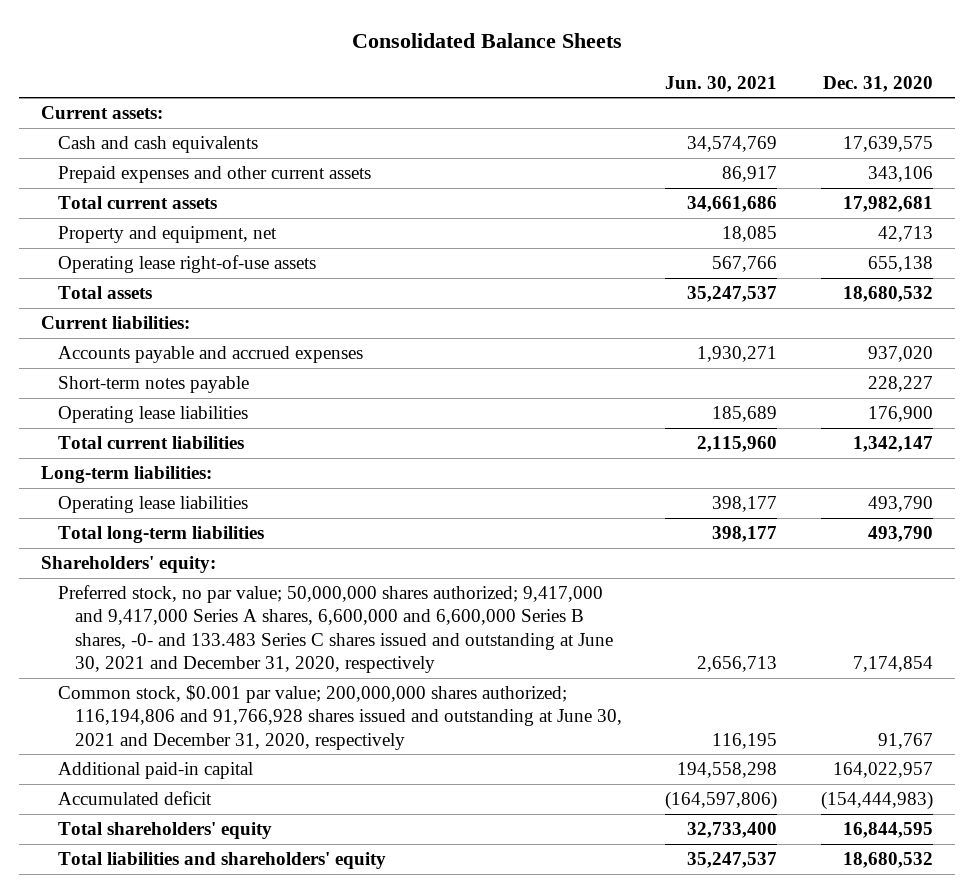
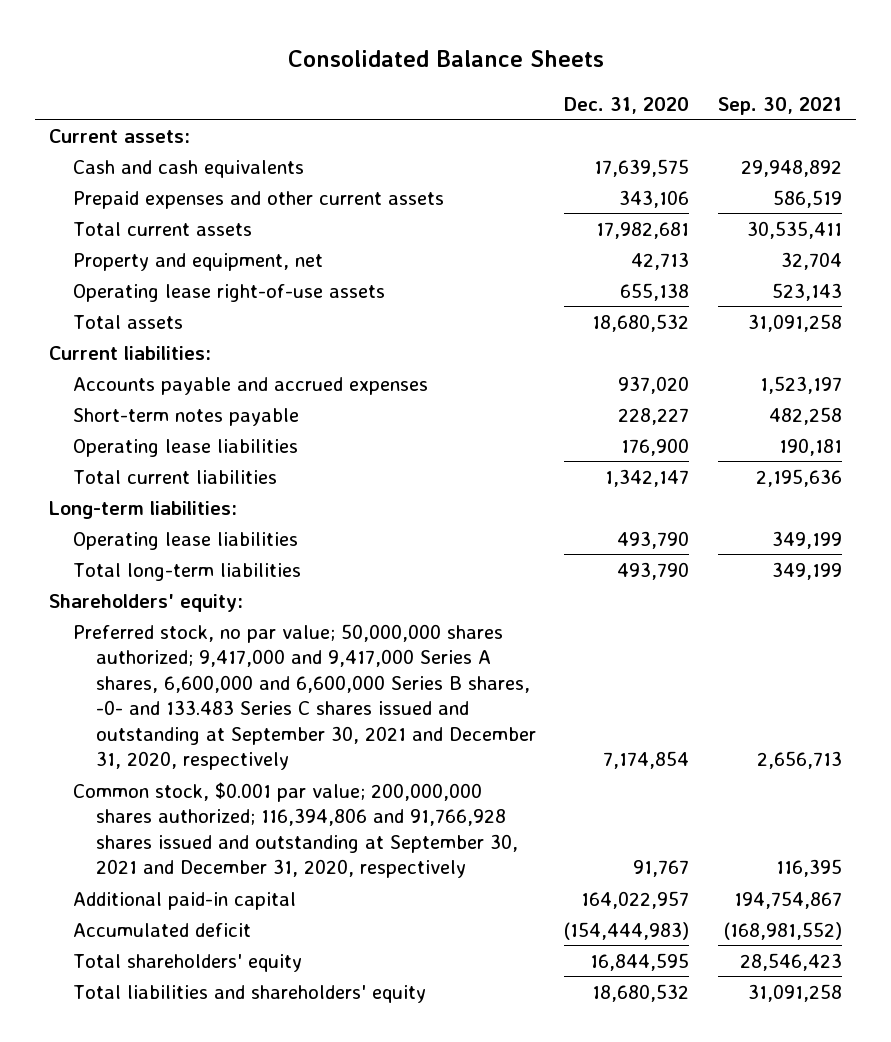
[665,75,778,92] Jun. 30, 2021 -> none
none -> [717,96,842,115] Sep. 30, 2021
[57,585,613,673] Preferred stock, no par value; 50,000,000 shares authorized; 9,417,000 and 9,417,000 Series A shares, 6,600,000 and 6,600,000 Series B shares, -0- and 133.483 Series C shares issued and outstanding at June 30, 2021 and December 31, 2020, respectively -> [72,623,536,771] Preferred stock, no par value; 50,000,000 shares authorized; 9,417,000 and 9,417,000 Series A shares, 6,600,000 and 6,600,000 Series B shares, -0- and 133.483 Series C shares issued and outstanding at September 30, 2021 and December 31, 2020, respectively
[57,685,622,750] Common stock, $0.001 par value; 200,000,000 shares authorized; 116,194,806 and 91,766,928 shares issued and outstanding at June 30, 2021 and December 31, 2020, respectively -> [72,781,518,879] Common stock, $0.001 par value; 200,000,000 shares authorized; 116,394,806 and 91,766,928 shares issued and outstanding at September 30, 2021 and December 31, 2020, respectively

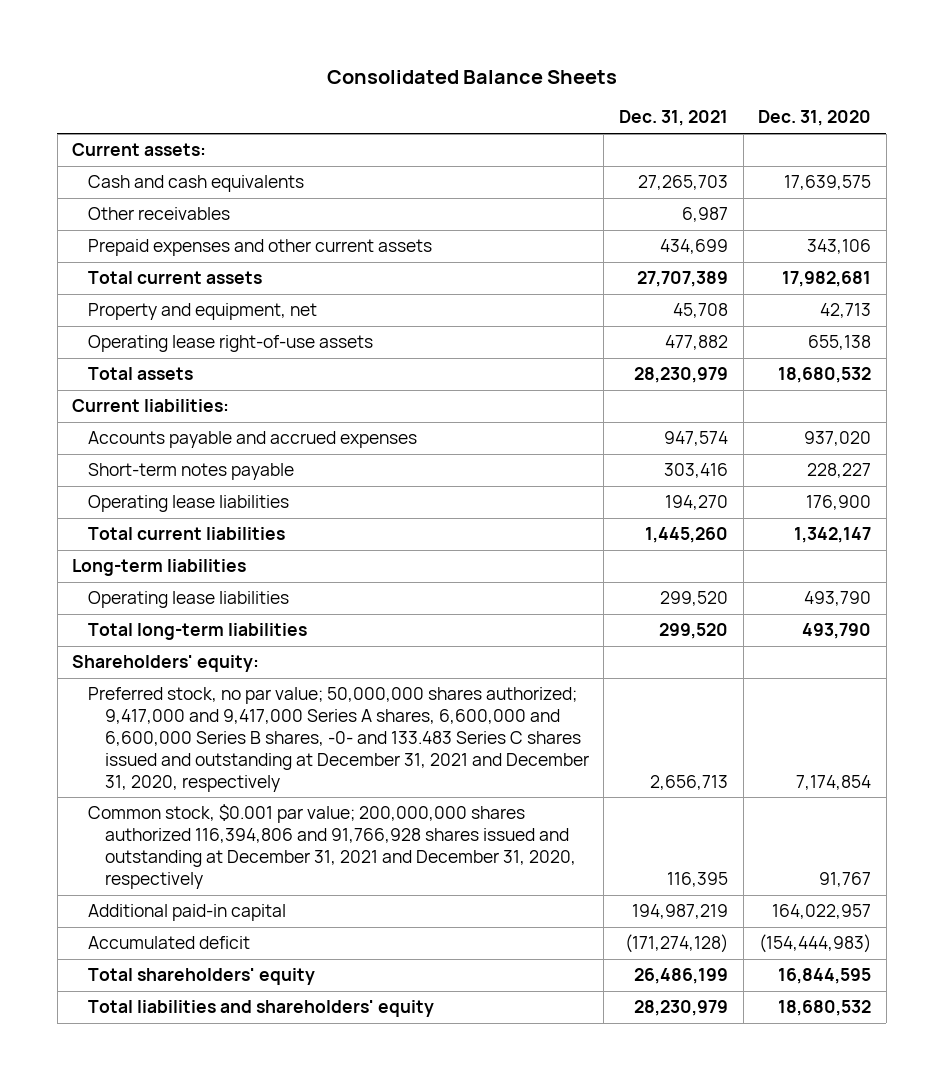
[717,96,842,115] Sep. 30, 2021 -> none
none -> [619,110,729,127] Dec. 31, 2021
none -> [88,207,231,221] Other receivables
[49,500,238,519] Long-term liabilities: -> [72,559,247,577] Long-term liabilities
[72,623,536,771] Preferred stock, no par value; 50,000,000 shares authorized; 9,417,000 and 9,417,000 Series A shares, 6,600,000 and 6,600,000 Series B shares, -0- and 133.483 Series C shares issued and outstanding at September 30, 2021 and December 31, 2020, respectively -> [88,687,589,792] Preferred stock, no par value; 50,000,000 shares authorized; 9,417,000 and 9,417,000 Series A shares, 6,600,000 and 6,600,000 Series B shares, -0- and 133.483 Series C shares issued and outstanding at December 31, 2021 and December 31, 2020, respectively
[72,781,518,879] Common stock, $0.001 par value; 200,000,000 shares authorized; 116,394,806 and 91,766,928 shares issued and outstanding at September 30, 2021 and December 31, 2020, respectively -> [88,804,576,889] Common stock, $0.001 par value; 200,000,000 shares authorized 116,394,806 and 91,766,928 shares issued and outstanding at December 31, 2021 and December 31, 2020, respectively

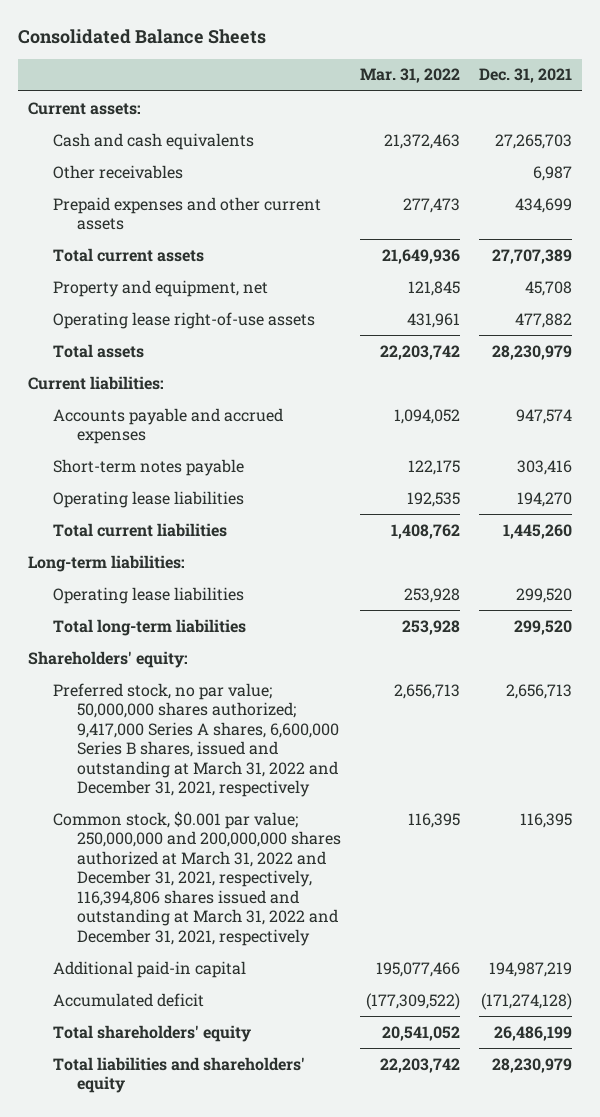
[758,110,872,127] Dec. 31, 2020 -> none
none -> [360,68,461,84] Mar. 31, 2022
[72,559,247,577] Long-term liabilities -> [27,554,185,572] Long-term liabilities:
[88,687,589,792] Preferred stock, no par value; 50,000,000 shares authorized; 9,417,000 and 9,417,000 Series A shares, 6,600,000 and 6,600,000 Series B shares, -0- and 133.483 Series C shares issued and outstanding at December 31, 2021 and December 31, 2020, respectively -> [52,682,340,798] Preferred stock, no par value; 50,000,000 shares authorized; 9,417,000 Series A shares, 6,600,000 Series B shares, issued and outstanding at March 31, 2022 and December 31, 2021, respectively
[88,804,576,889] Common stock, $0.001 par value; 200,000,000 shares authorized 116,394,806 and 91,766,928 shares issued and outstanding at December 31, 2021 and December 31, 2020, respectively -> [52,810,342,946] Common stock, $0.001 par value; 250,000,000 and 200,000,000 shares authorized at March 31, 2022 and December 31, 2021, respectively, 116,394,806 shares issued and outstanding at March 31, 2022 and December 31, 2021, respectively

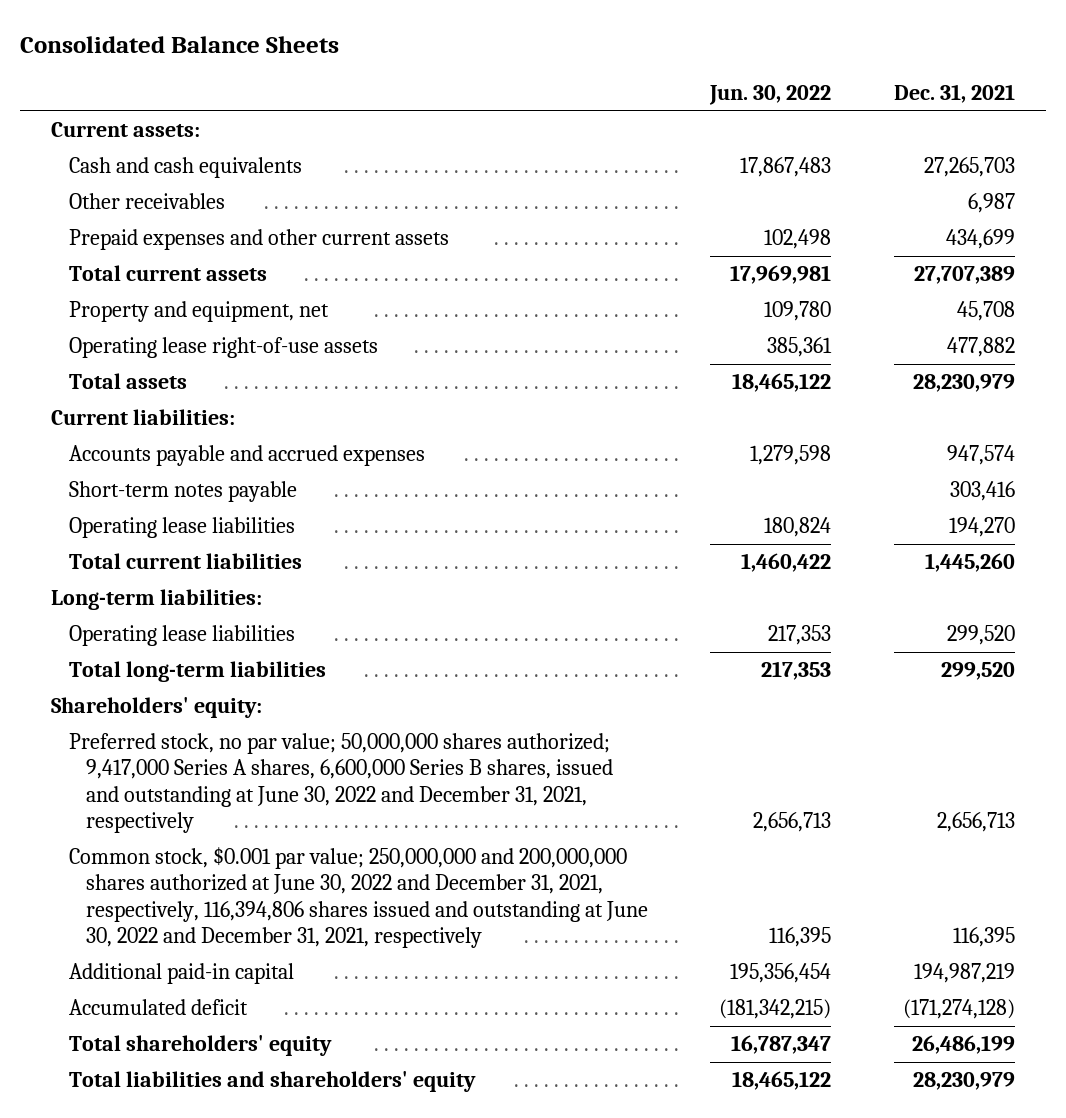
[360,68,461,84] Mar. 31, 2022 -> none
none -> [709,85,832,106] Jun. 30, 2022
[52,682,340,798] Preferred stock, no par value; 50,000,000 shares authorized; 9,417,000 Series A shares, 6,600,000 Series B shares, issued and outstanding at March 31, 2022 and December 31, 2021, respectively -> [68,733,613,834] Preferred stock, no par value; 50,000,000 shares authorized; 9,417,000 Series A shares, 6,600,000 Series B shares, issued and outstanding at June 30, 2022 and December 31, 2021, respectively
[52,810,342,946] Common stock, $0.001 par value; 250,000,000 and 200,000,000 shares authorized at March 31, 2022 and December 31, 2021, respectively, 116,394,806 shares issued and outstanding at March 31, 2022 and December 31, 2021, respectively -> [68,847,648,949] Common stock, $0.001 par value; 250,000,000 and 200,000,000 shares authorized at June 30, 2022 and December 31, 2021, respectively, 116,394,806 shares issued and outstanding at June 30, 2022 and December 31, 2021, respectively

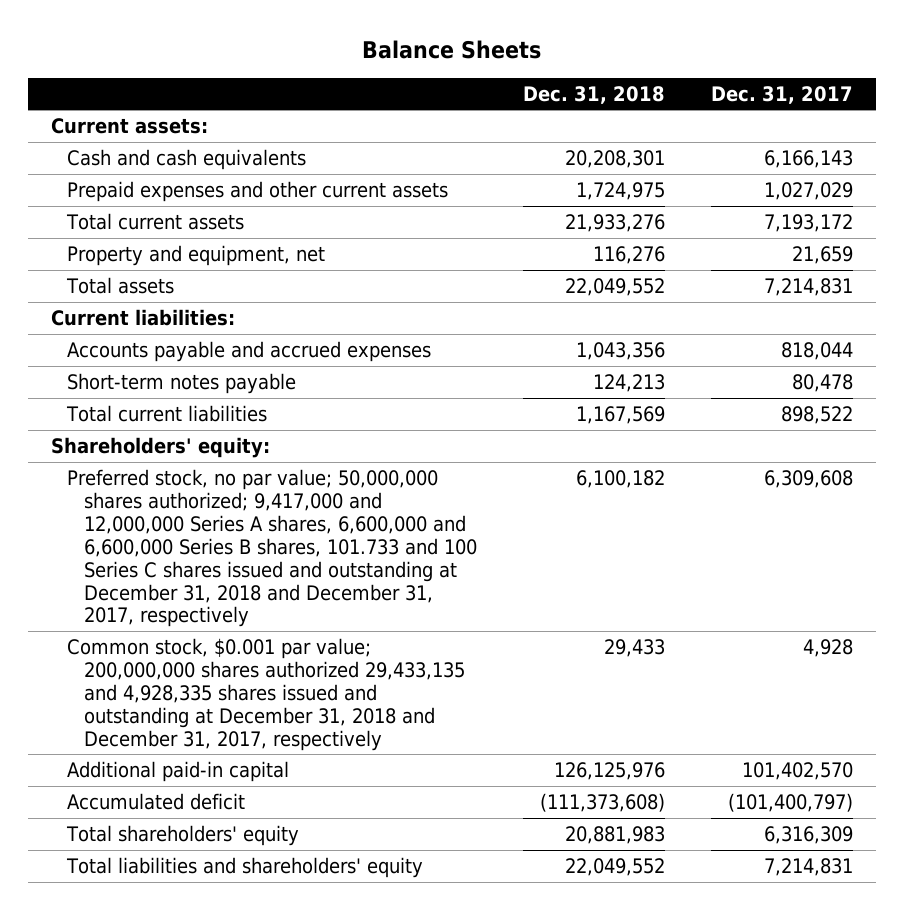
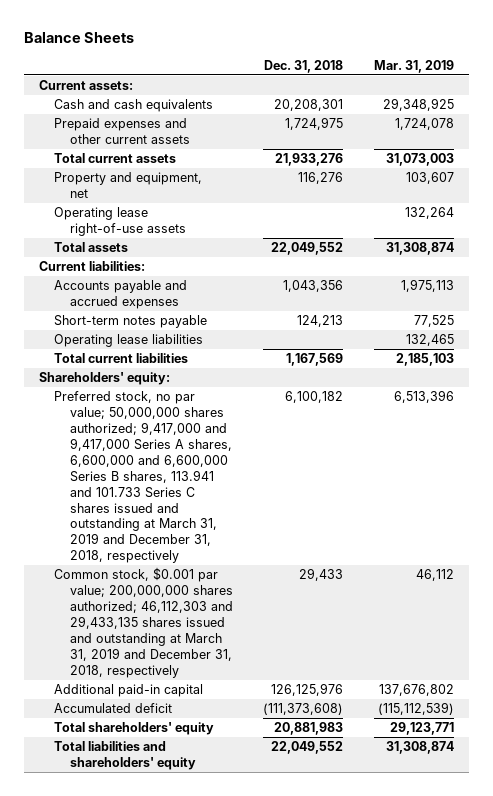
[711,85,854,104] Dec. 31, 2017 -> none
none -> [373,59,454,73] Mar. 31, 2019
none -> [54,207,186,237] Operating lease right-of-use assets
none -> [54,334,204,348] Operating lease liabilities
[67,469,477,628] Preferred stock, no par value; 50,000,000 shares authorized; 9,417,000 and 12,000,000 Series A shares, 6,600,000 and 6,600,000 Series B shares, 101.733 and 100 Series C shares issued and outstanding at December 31, 2018 and December 31, 2017, respectively -> [54,391,232,564] Preferred stock, no par value; 50,000,000 shares authorized; 9,417,000 and 9,417,000 Series A shares, 6,600,000 and 6,600,000 Series B shares, 113.941 and 101.733 Series C shares issued and outstanding at March 31, 2019 and December 31, 2018, respectively
[67,638,465,751] Common stock, $0.001 par value; 200,000,000 shares authorized 29,433,135 and 4,928,335 shares issued and outstanding at December 31, 2018 and December 31, 2017, respectively -> [54,567,233,678] Common stock, $0.001 par value; 200,000,000 shares authorized; 46,112,303 and 29,433,135 shares issued and outstanding at March 31, 2019 and December 31, 2018, respectively

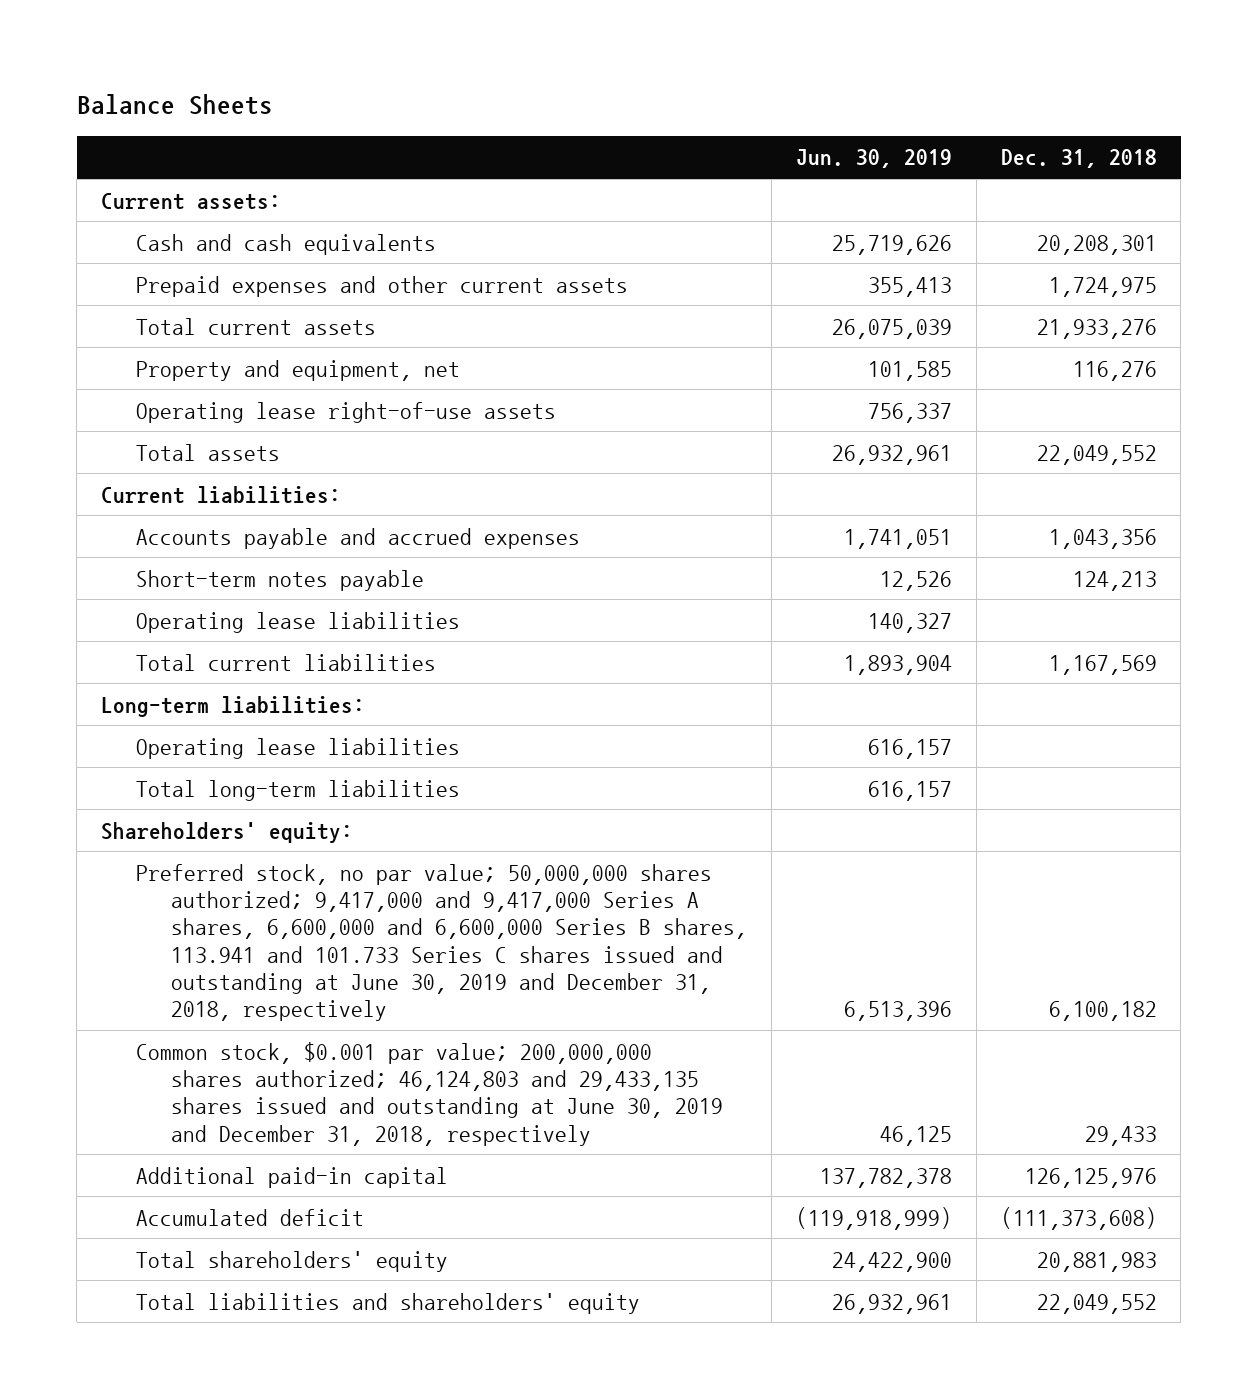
[373,59,454,73] Mar. 31, 2019 -> none
none -> [795,149,952,169] Jun. 30, 2019
none -> [101,695,366,717] Long-term liabilities:
none -> [136,737,461,759] Operating lease liabilities
none -> [136,779,461,801] Total long-term liabilities
[54,391,232,564] Preferred stock, no par value; 50,000,000 shares authorized; 9,417,000 and 9,417,000 Series A shares, 6,600,000 and 6,600,000 Series B shares, 113.941 and 101.733 Series C shares issued and outstanding at March 31, 2019 and December 31, 2018, respectively -> [136,863,748,1022] Preferred stock, no par value; 50,000,000 shares authorized; 9,417,000 and 9,417,000 Series A shares, 6,600,000 and 6,600,000 Series B shares, 113.941 and 101.733 Series C shares issued and outstanding at June 30, 2019 and December 31, 2018, respectively
[54,567,233,678] Common stock, $0.001 par value; 200,000,000 shares authorized; 46,112,303 and 29,433,135 shares issued and outstanding at March 31, 2019 and December 31, 2018, respectively -> [136,1041,724,1146] Common stock, $0.001 par value; 200,000,000 shares authorized; 46,124,803 and 29,433,135 shares issued and outstanding at June 30, 2019 and December 31, 2018, respectively

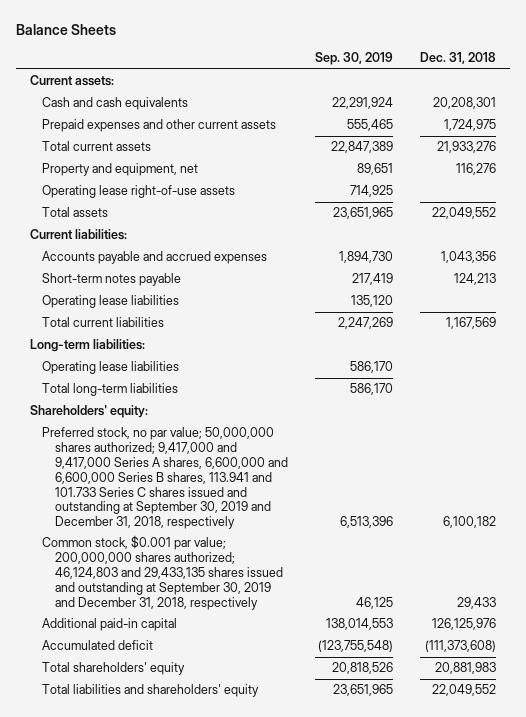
[795,149,952,169] Jun. 30, 2019 -> none
none -> [314,52,393,66] Sep. 30, 2019
[136,863,748,1022] Preferred stock, no par value; 50,000,000 shares authorized; 9,417,000 and 9,417,000 Series A shares, 6,600,000 and 6,600,000 Series B shares, 113.941 and 101.733 Series C shares issued and outstanding at June 30, 2019 and December 31, 2018, respectively -> [42,427,288,530] Preferred stock, no par value; 50,000,000 shares authorized; 9,417,000 and 9,417,000 Series A shares, 6,600,000 and 6,600,000 Series B shares, 113.941 and 101.733 Series C shares issued and outstanding at September 30, 2019 and December 31, 2018, respectively
[136,1041,724,1146] Common stock, $0.001 par value; 200,000,000 shares authorized; 46,124,803 and 29,433,135 shares issued and outstanding at June 30, 2019 and December 31, 2018, respectively -> [42,535,283,610] Common stock, $0.001 par value; 200,000,000 shares authorized; 46,124,803 and 29,433,135 shares issued and outstanding at September 30, 2019 and December 31, 2018, respectively

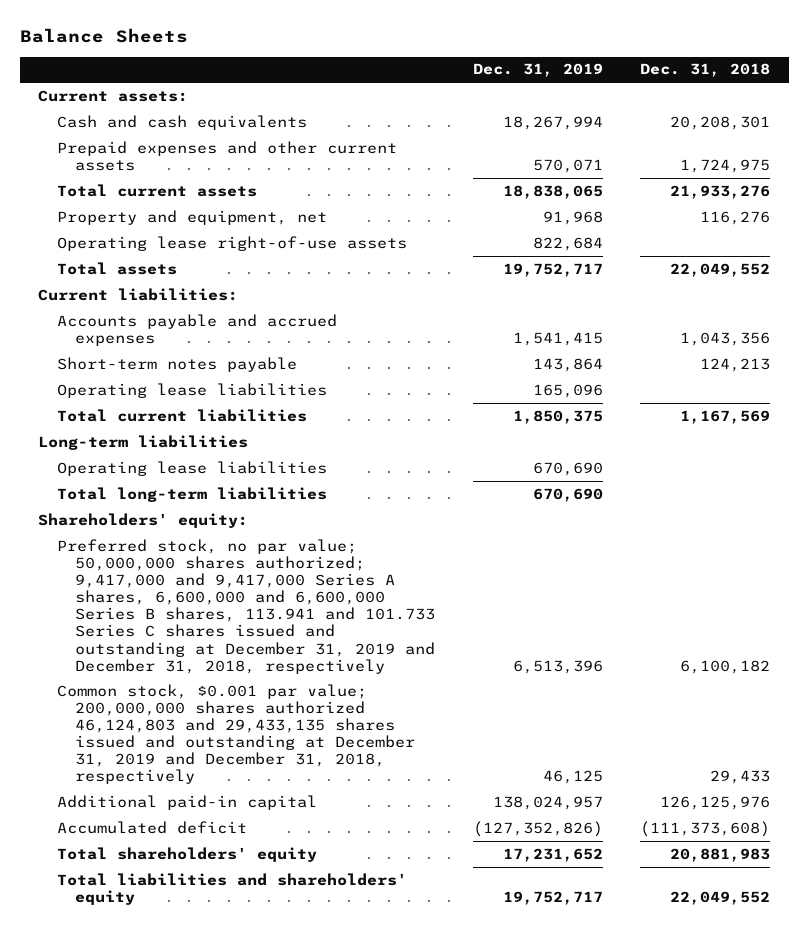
[314,52,393,66] Sep. 30, 2019 -> none
none -> [472,63,603,78] Dec. 31, 2019
[29,339,145,353] Long-term liabilities: -> [38,434,249,450] Long-term liabilities
[42,427,288,530] Preferred stock, no par value; 50,000,000 shares authorized; 9,417,000 and 9,417,000 Series A shares, 6,600,000 and 6,600,000 Series B shares, 113.941 and 101.733 Series C shares issued and outstanding at September 30, 2019 and December 31, 2018, respectively -> [56,538,436,674] Preferred stock, no par value; 50,000,000 shares authorized; 9,417,000 and 9,417,000 Series A shares, 6,600,000 and 6,600,000 Series B shares, 113.941 and 101.733 Series C shares issued and outstanding at December 31, 2019 and December 31, 2018, respectively
[42,535,283,610] Common stock, $0.001 par value; 200,000,000 shares authorized; 46,124,803 and 29,433,135 shares issued and outstanding at September 30, 2019 and December 31, 2018, respectively -> [56,683,416,785] Common stock, $0.001 par value; 200,000,000 shares authorized 46,124,803 and 29,433,135 shares issued and outstanding at December 31, 2019 and December 31, 2018, respectively

